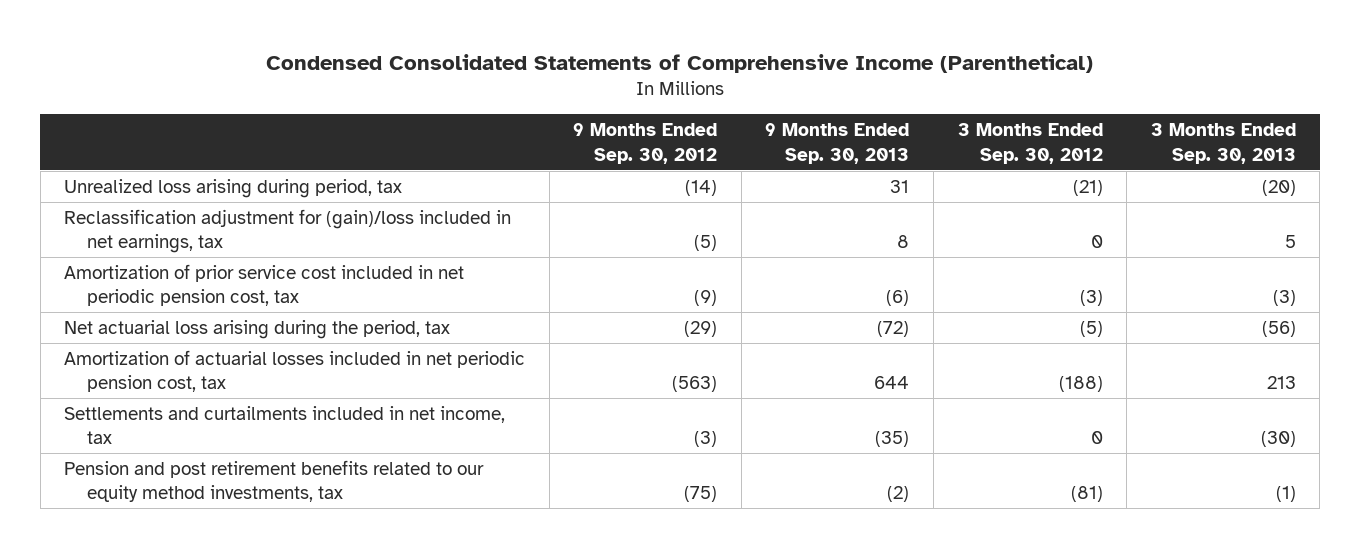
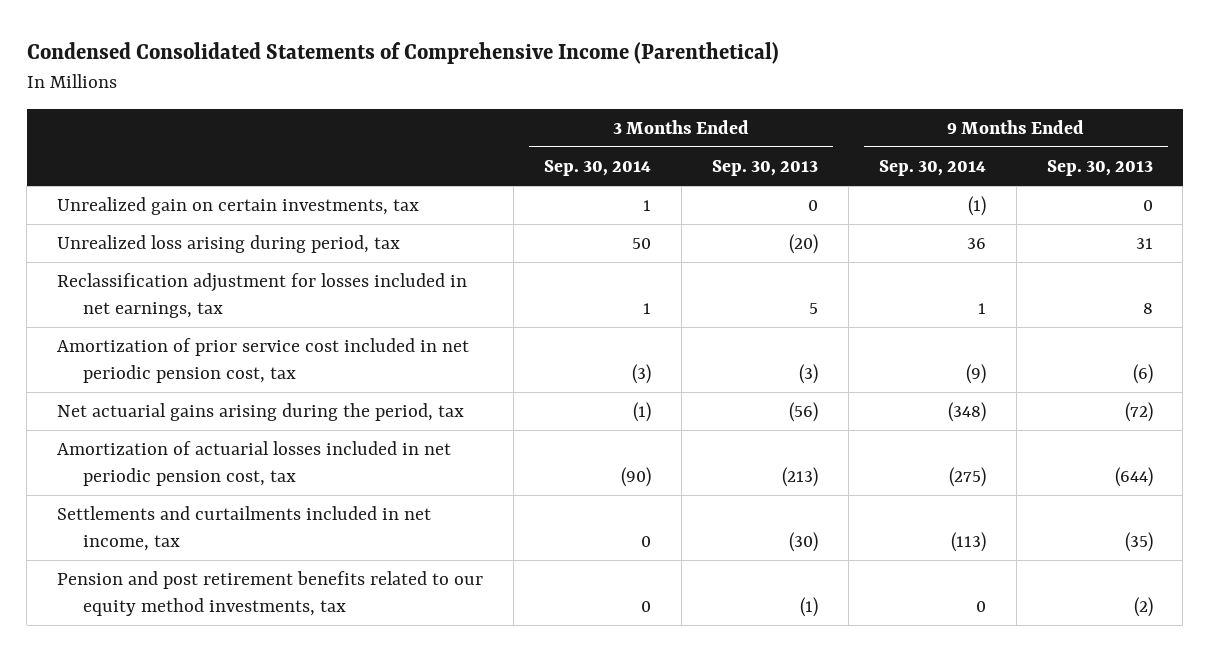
[573,123,718,164] 9 Months Ended Sep. 30, 2012 -> none
[957,123,1103,164] 3 Months Ended Sep. 30, 2012 -> none
none -> [544,159,652,176] Sep. 30, 2014
none -> [878,159,986,176] Sep. 30, 2014
none -> [57,197,420,216] Unrealized gain on certain investments, tax
[64,208,512,254] Reclassification adjustment for (gain)/loss included in net earnings, tax -> [57,273,468,318] Reclassification adjustment for losses included in net earnings, tax
[64,319,451,339] Net actuarial loss arising during the period, tax -> [57,403,465,422] Net actuarial gains arising during the period, tax
[874,376,910,390] 644 -> [1114,466,1153,487] (644)
[1266,376,1296,390] 213 -> [781,466,818,487] (213)

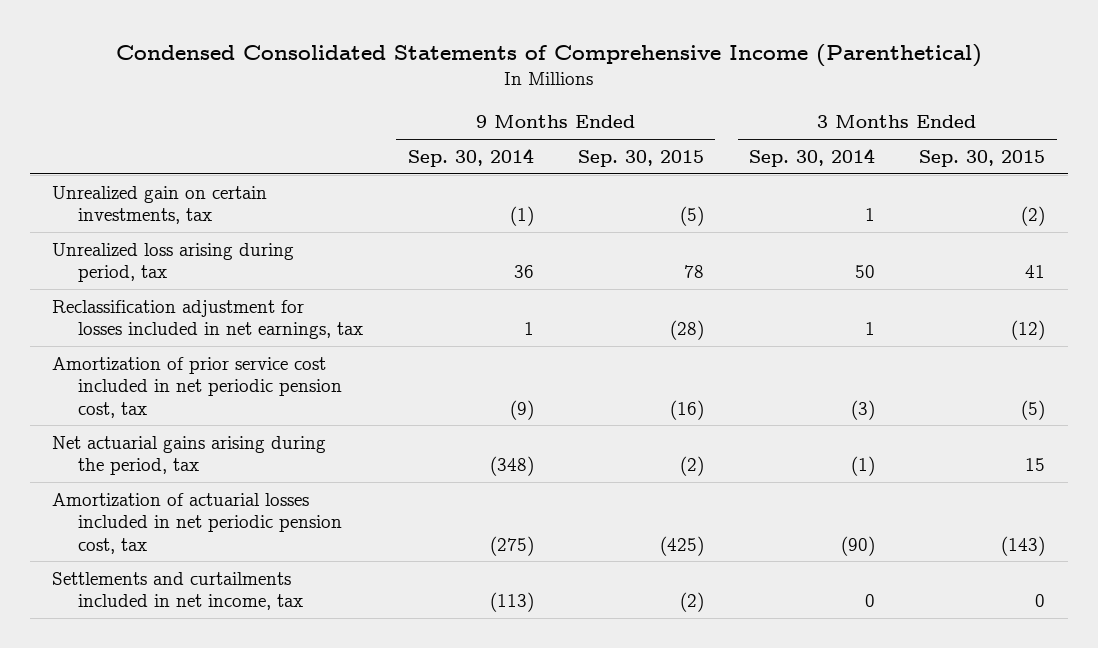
[711,159,818,176] Sep. 30, 2013 -> none
[1046,159,1153,176] Sep. 30, 2013 -> none
none -> [578,150,705,168] Sep. 30, 2015
none -> [919,150,1046,168] Sep. 30, 2015
[57,571,484,616] Pension and post retirement benefits related to our equity method investments, tax -> none

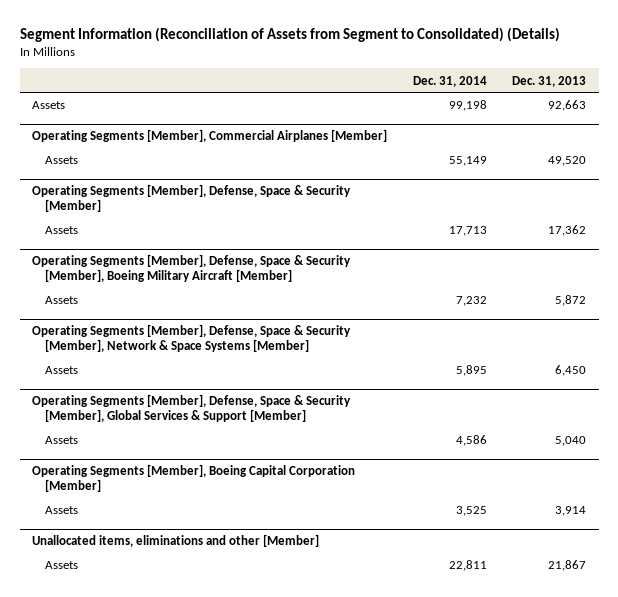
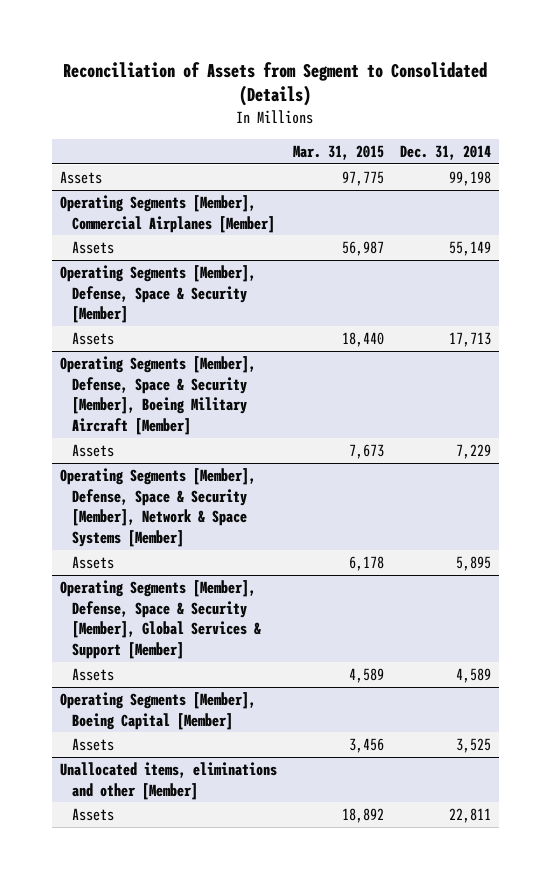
[19,27,560,43] Segment Information (Reconciliation of Assets from Segment to Consolidated) (Details) -> [63,61,488,107] Reconciliation of Assets from Segment to Consolidated (Details)
[511,75,586,87] Dec. 31, 2013 -> none
none -> [292,144,384,160] Mar. 31, 2015
[455,296,487,307] 7,232 -> [455,443,491,459] 7,229
[455,435,487,447] 4,586 -> [455,667,491,683] 4,589
[32,464,356,492] Operating Segments [Member], Boeing Capital Corporation [Member] -> [59,691,256,730] Operating Segments [Member], Boeing Capital [Member]

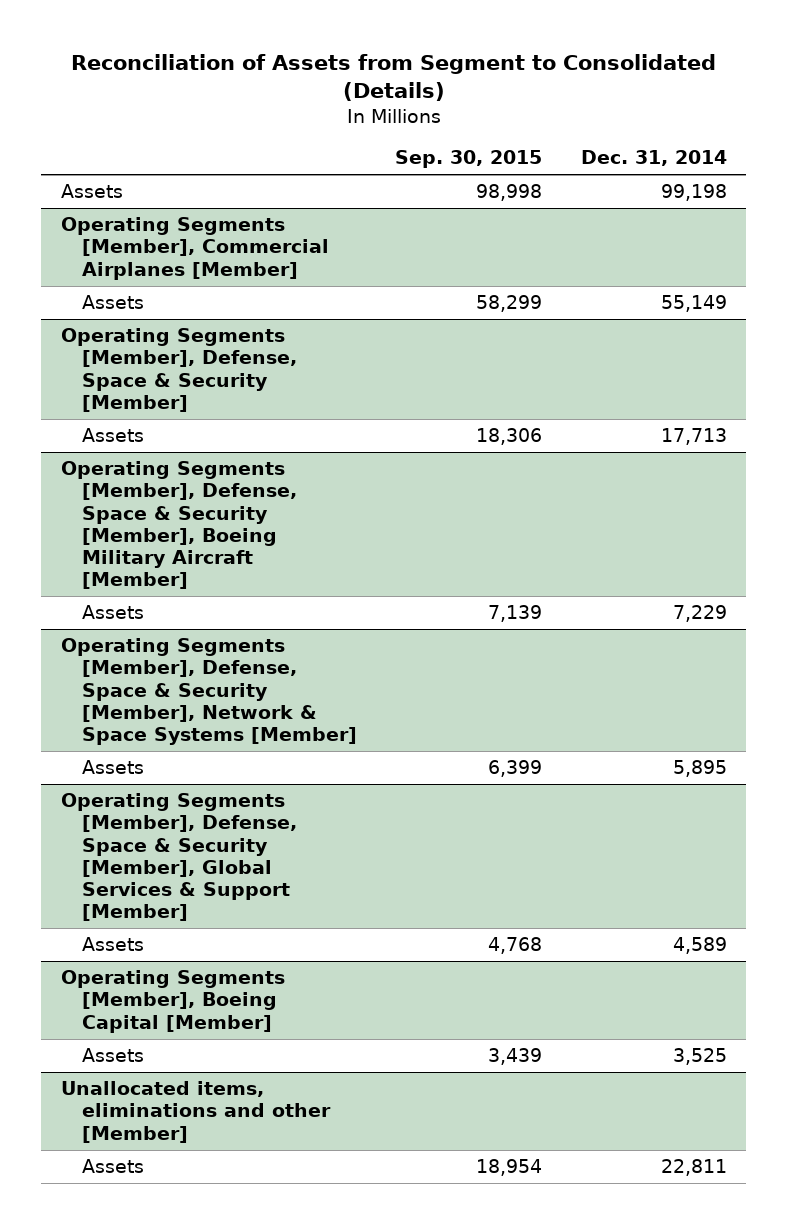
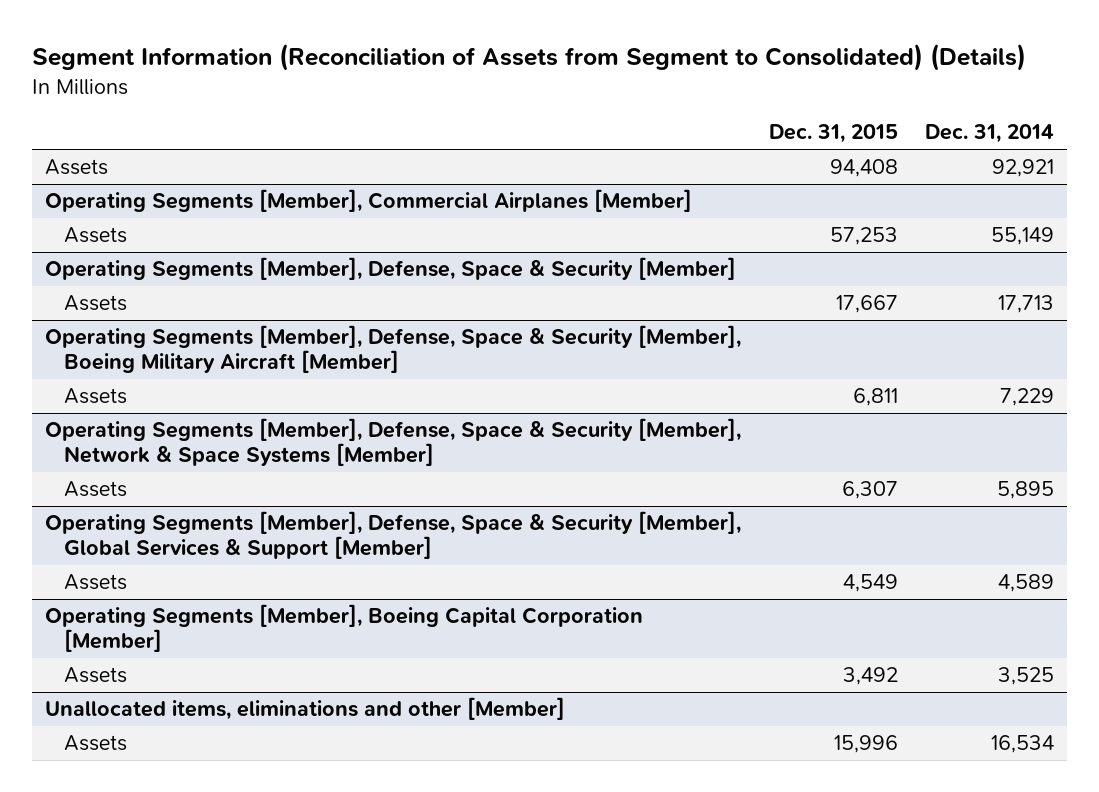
[70,53,716,102] Reconciliation of Assets from Segment to Consolidated (Details) -> [31,43,1026,72] Segment Information (Reconciliation of Assets from Segment to Consolidated) (Details)
[395,150,543,169] Sep. 30, 2015 -> none
none -> [768,124,898,144] Dec. 31, 2015
[660,184,727,202] 99,198 -> [991,159,1054,178] 92,921
[60,970,285,1033] Operating Segments [Member], Boeing Capital [Member] -> [45,604,644,653] Operating Segments [Member], Boeing Capital Corporation [Member]
[660,1159,727,1177] 22,811 -> [990,735,1054,754] 16,534

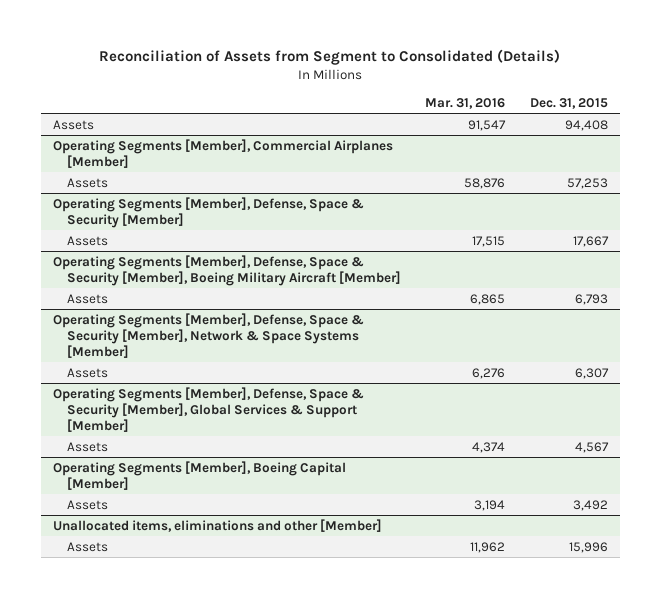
[31,43,1026,72] Segment Information (Reconciliation of Assets from Segment to Consolidated) (Details) -> [99,49,561,66] Reconciliation of Assets from Segment to Consolidated (Details)
[924,124,1054,144] Dec. 31, 2014 -> none
none -> [425,98,506,110] Mar. 31, 2016
[852,388,898,407] 6,811 -> [574,293,608,305] 6,793
[842,574,898,593] 4,549 -> [574,441,609,453] 4,567
[45,604,644,653] Operating Segments [Member], Boeing Capital Corporation [Member] -> [53,460,347,490] Operating Segments [Member], Boeing Capital [Member]

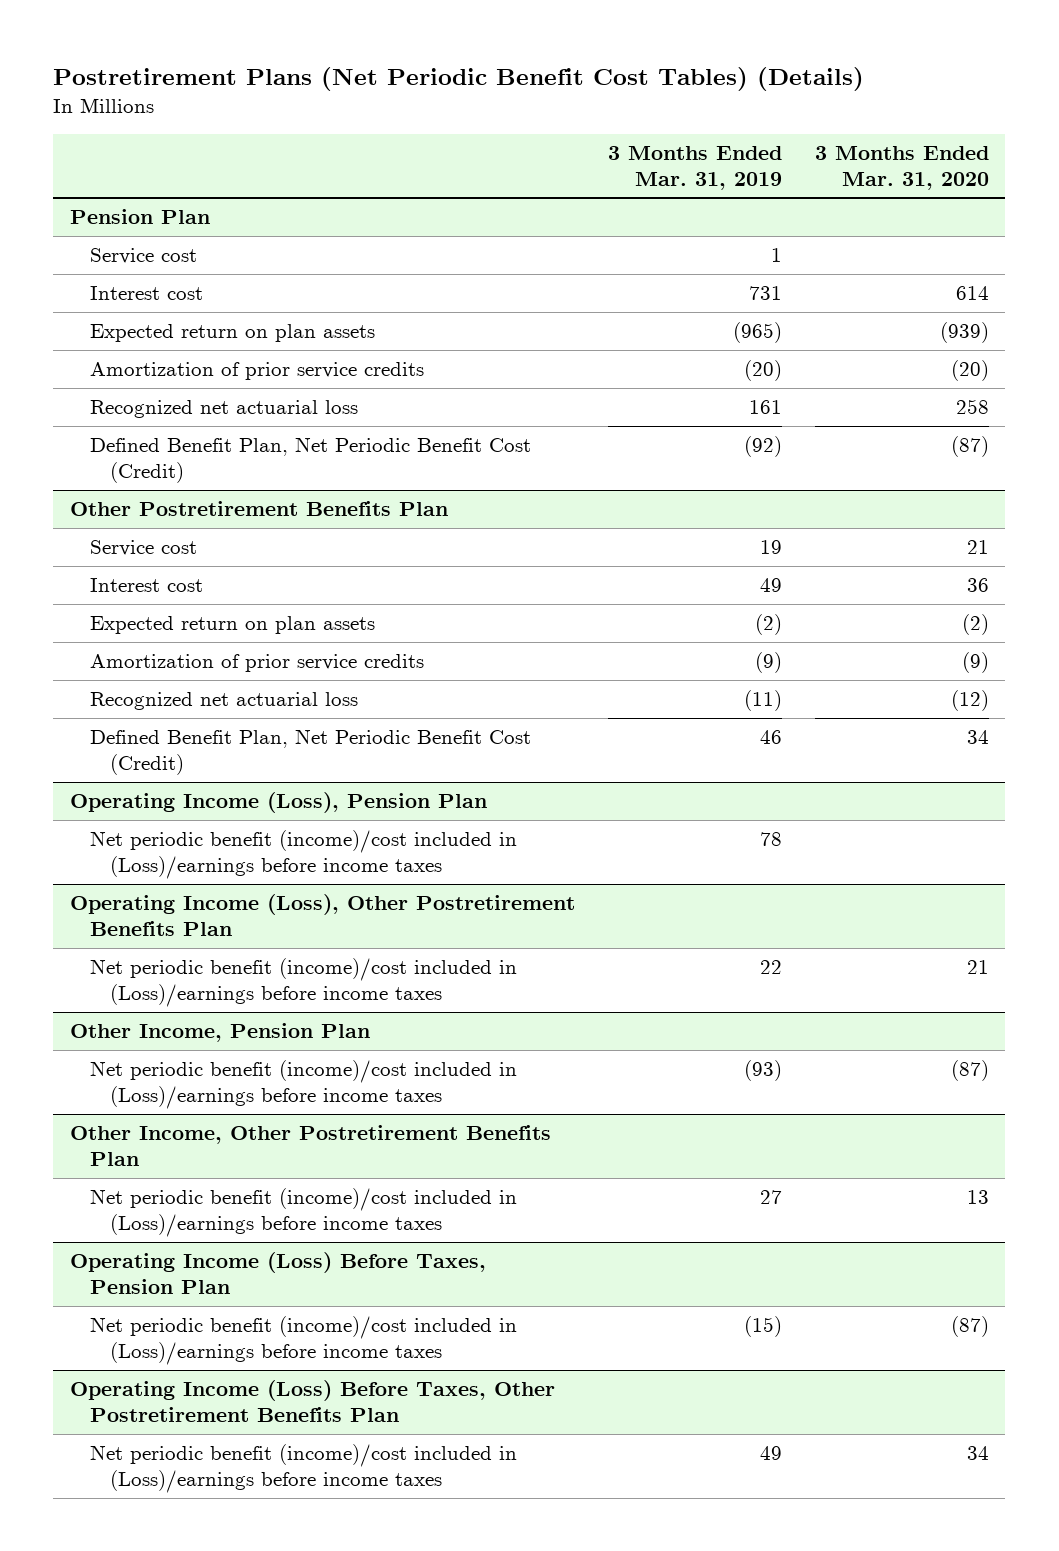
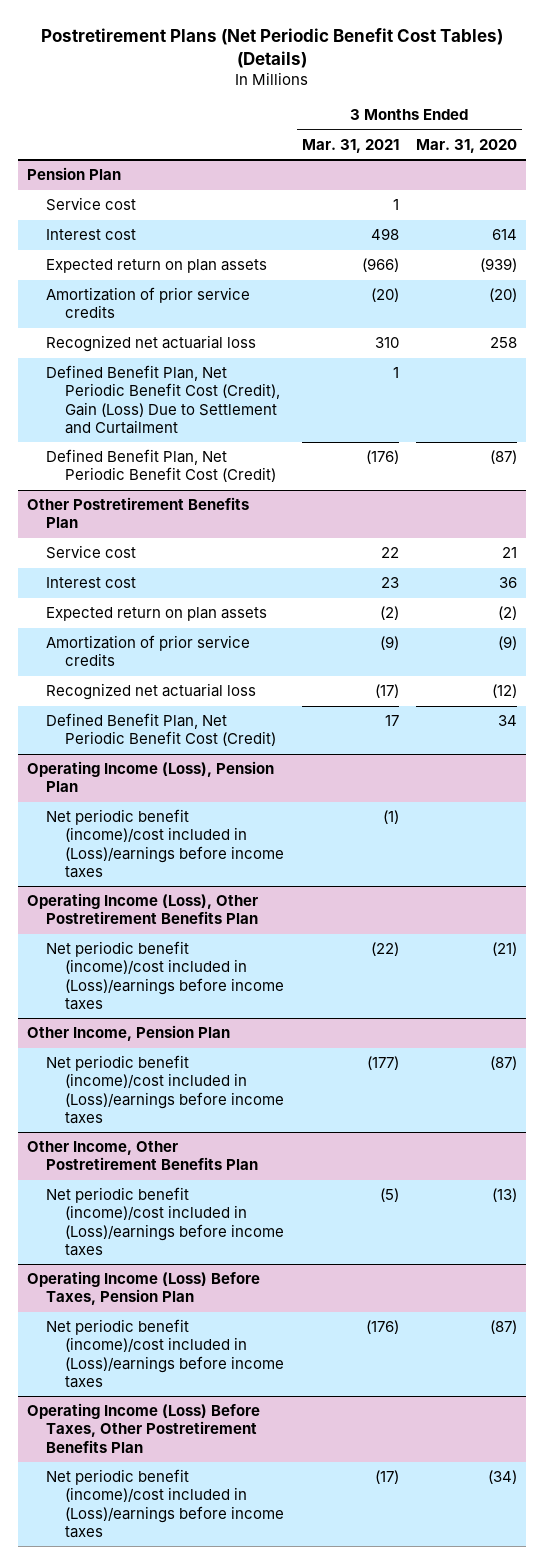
[607,145,782,190] 3 Months Ended Mar. 31, 2019 -> none
none -> [301,138,399,153] Mar. 31, 2021
none -> [46,365,281,434] Defined Benefit Plan, Net Periodic Benefit Cost (Credit), Gain (Loss) Due to Settlement and Curtailment
[966,960,989,975] 21 -> [492,942,518,957] (21)
[966,1190,989,1205] 13 -> [492,1188,518,1203] (13)
[966,1446,989,1461] 34 -> [488,1470,518,1485] (34)

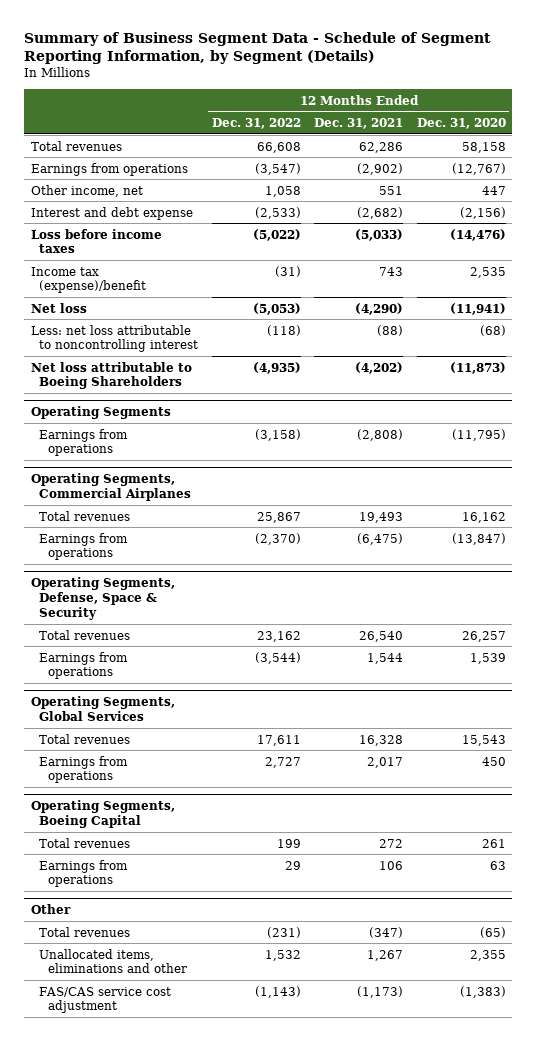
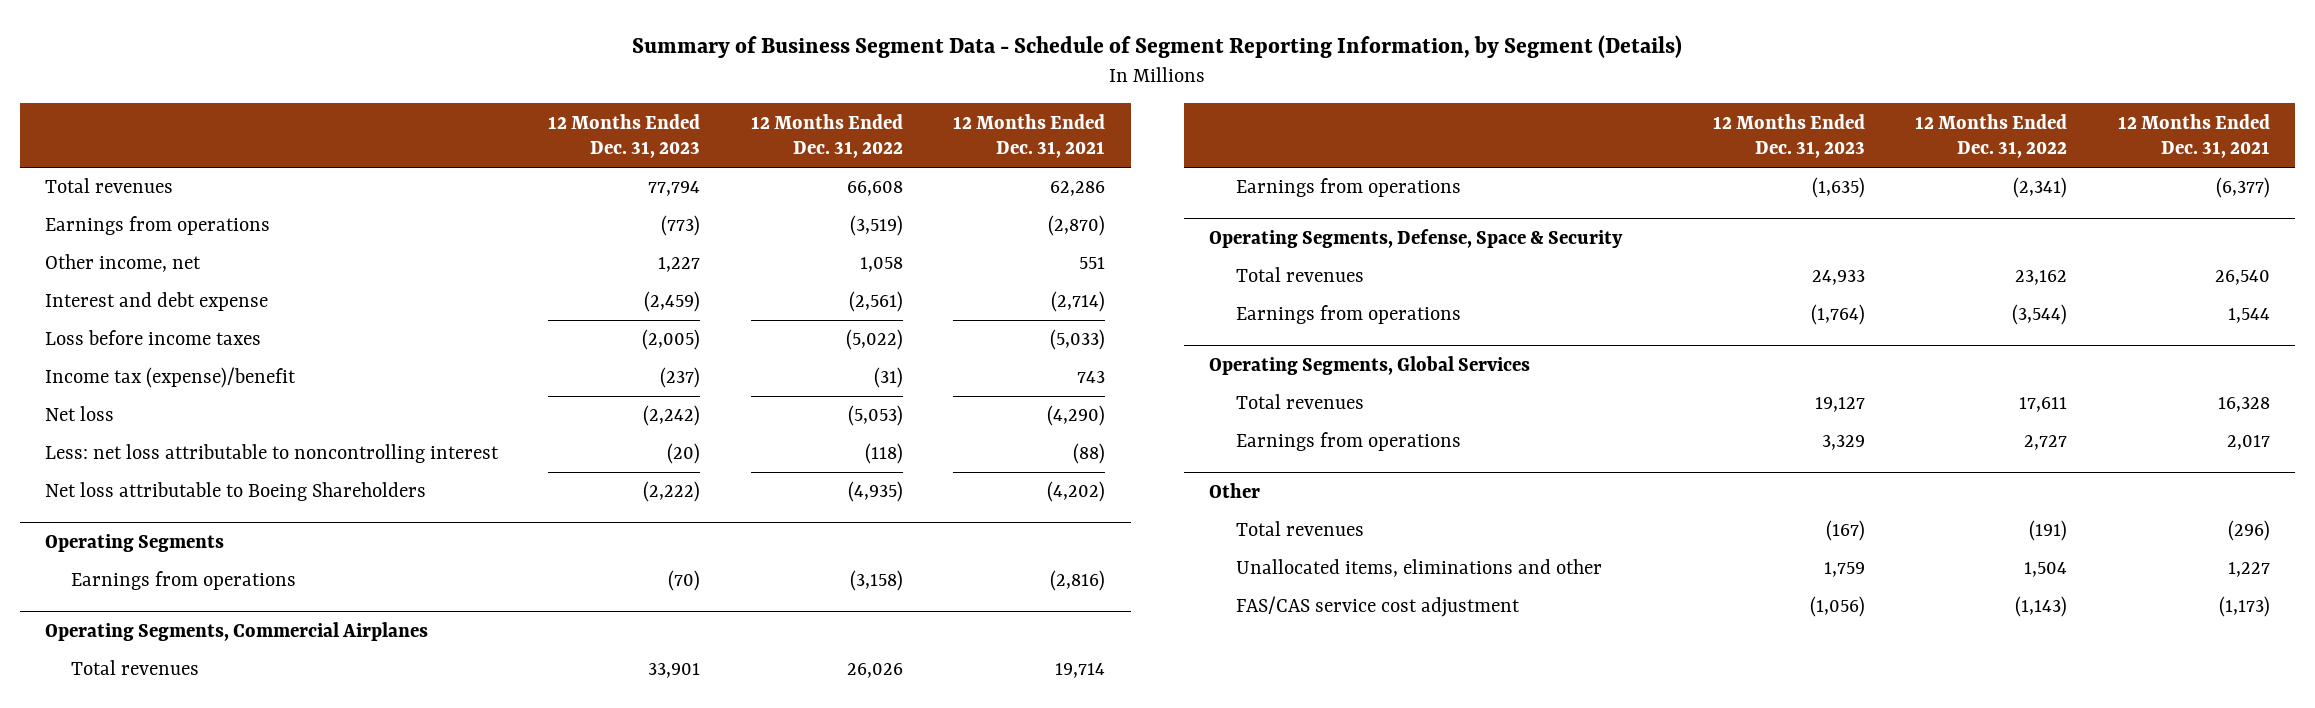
[416,118,506,130] Dec. 31, 2020 -> none
none -> [548,113,701,159] 12 Months Ended Dec. 31, 2023
[254,162,301,175] (3,547) -> [849,215,903,237] (3,519)
[357,162,404,175] (2,902) -> [1048,215,1106,237] (2,870)
[254,206,301,219] (2,533) -> [848,291,903,313] (2,561)
[357,206,404,219] (2,682) -> [1051,291,1106,313] (2,714)
[357,428,404,441] (2,808) -> [1050,570,1106,592] (2,816)
[256,511,301,523] 25,867 -> [846,663,903,679] 26,026
[359,511,404,523] 19,493 -> [1055,663,1106,679] 19,714
[254,532,301,545] (2,370) -> [2013,177,2068,199] (2,341)
[357,532,404,545] (6,475) -> [2215,177,2270,199] (6,377)
[30,799,175,828] Operating Segments, Boeing Capital -> none
[39,837,131,848] Total revenues -> none
[39,859,129,888] Earnings from operations -> none
[266,926,301,938] (231) -> [2029,520,2068,542] (191)
[369,926,404,938] (347) -> [2227,520,2270,542] (296)
[264,949,301,961] 1,532 -> [2024,562,2068,578] 1,504
[367,949,404,961] 1,267 -> [2227,562,2270,578] 1,227

